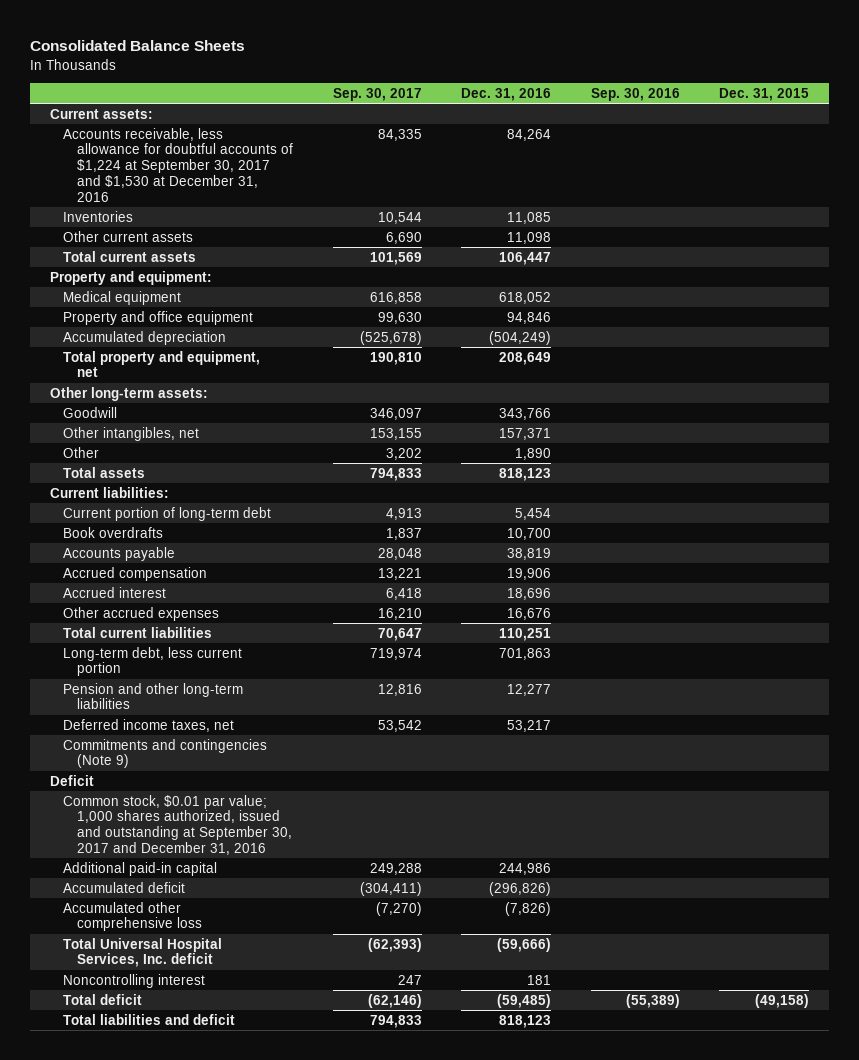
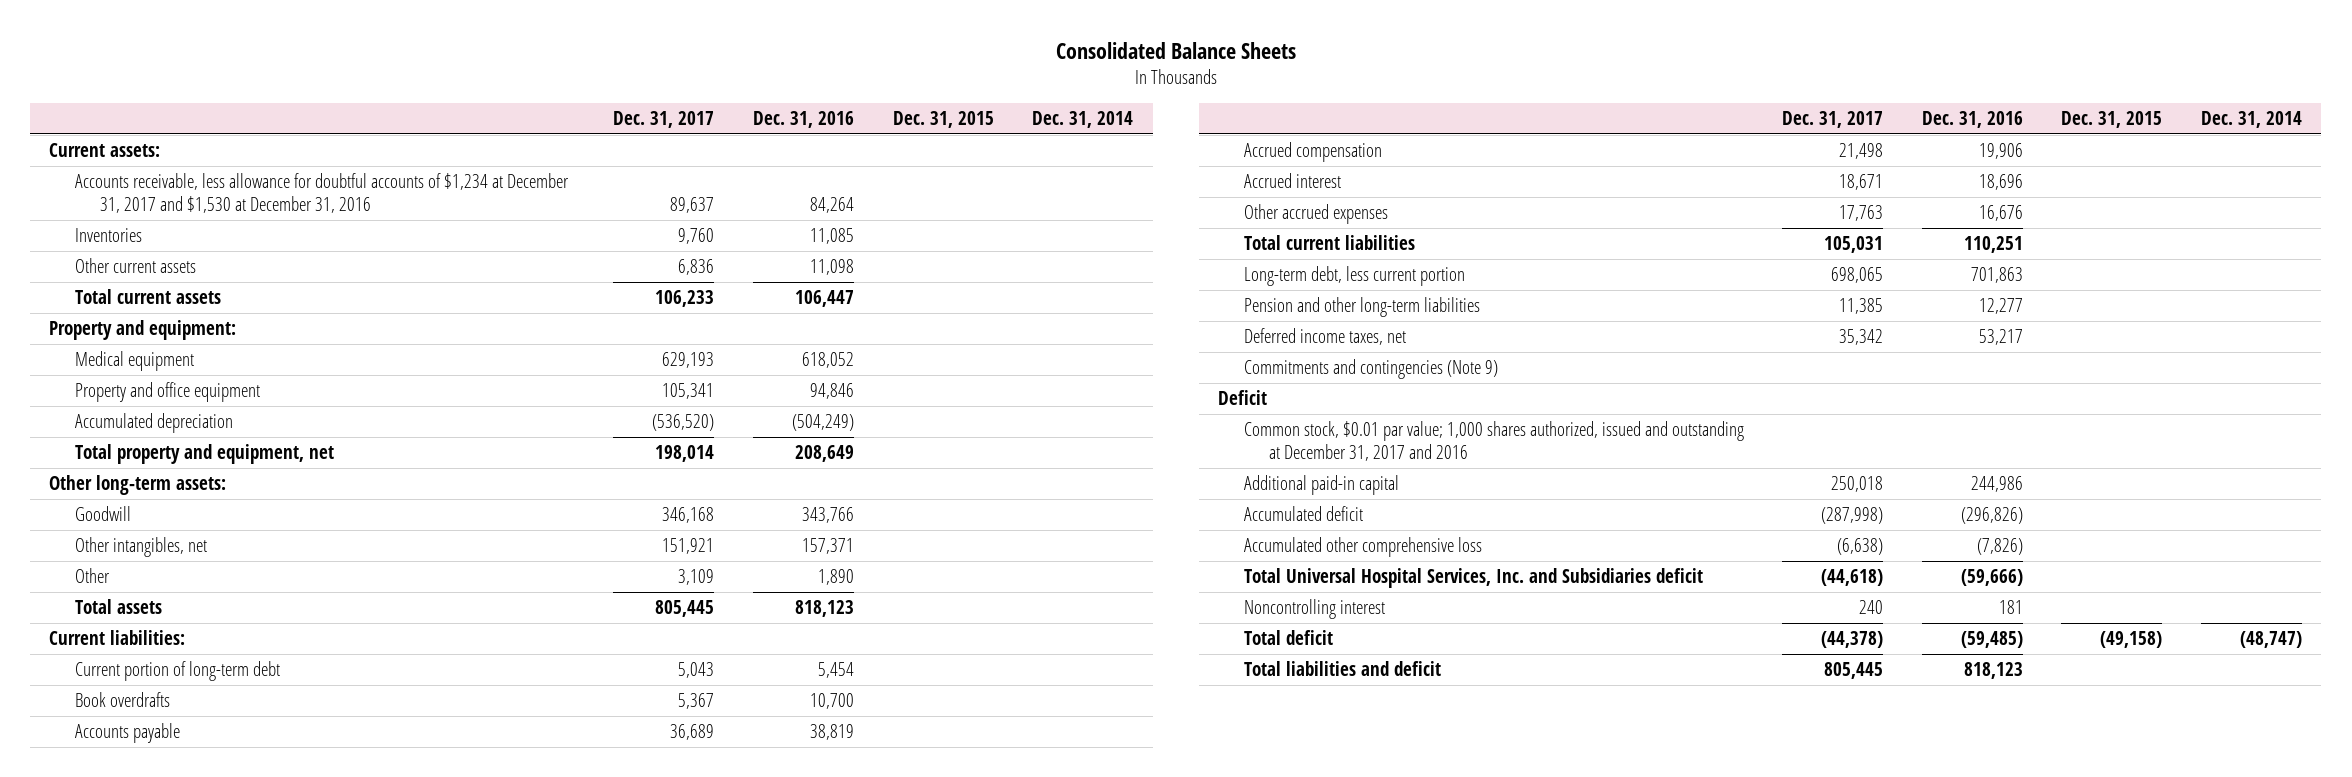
[332,87,422,101] Sep. 30, 2017 -> none
[590,87,680,101] Sep. 30, 2016 -> none
none -> [613,110,715,128] Dec. 31, 2017
none -> [1032,110,1134,128] Dec. 31, 2014
[63,127,294,202] Accounts receivable, less allowance for doubtful accounts of $1,224 at September 30, 2017 and $1,530 at December 31, 2016 -> [74,173,569,214] Accounts receivable, less allowance for doubtful accounts of $1,234 at December 31, 2017 and $1,530 at December 31, 2016
[63,794,293,855] Common stock, $0.01 par value; 1,000 shares authorized, issued and outstanding at September 30, 2017 and December 31, 2016 -> [1243,421,1744,462] Common stock, $0.01 par value; 1,000 shares authorized, issued and outstanding at December 31, 2017 and 2016
[63,937,223,968] Total Universal Hospital Services, Inc. deficit -> [1243,568,1703,589] Total Universal Hospital Services, Inc. and Subsidiaries deficit

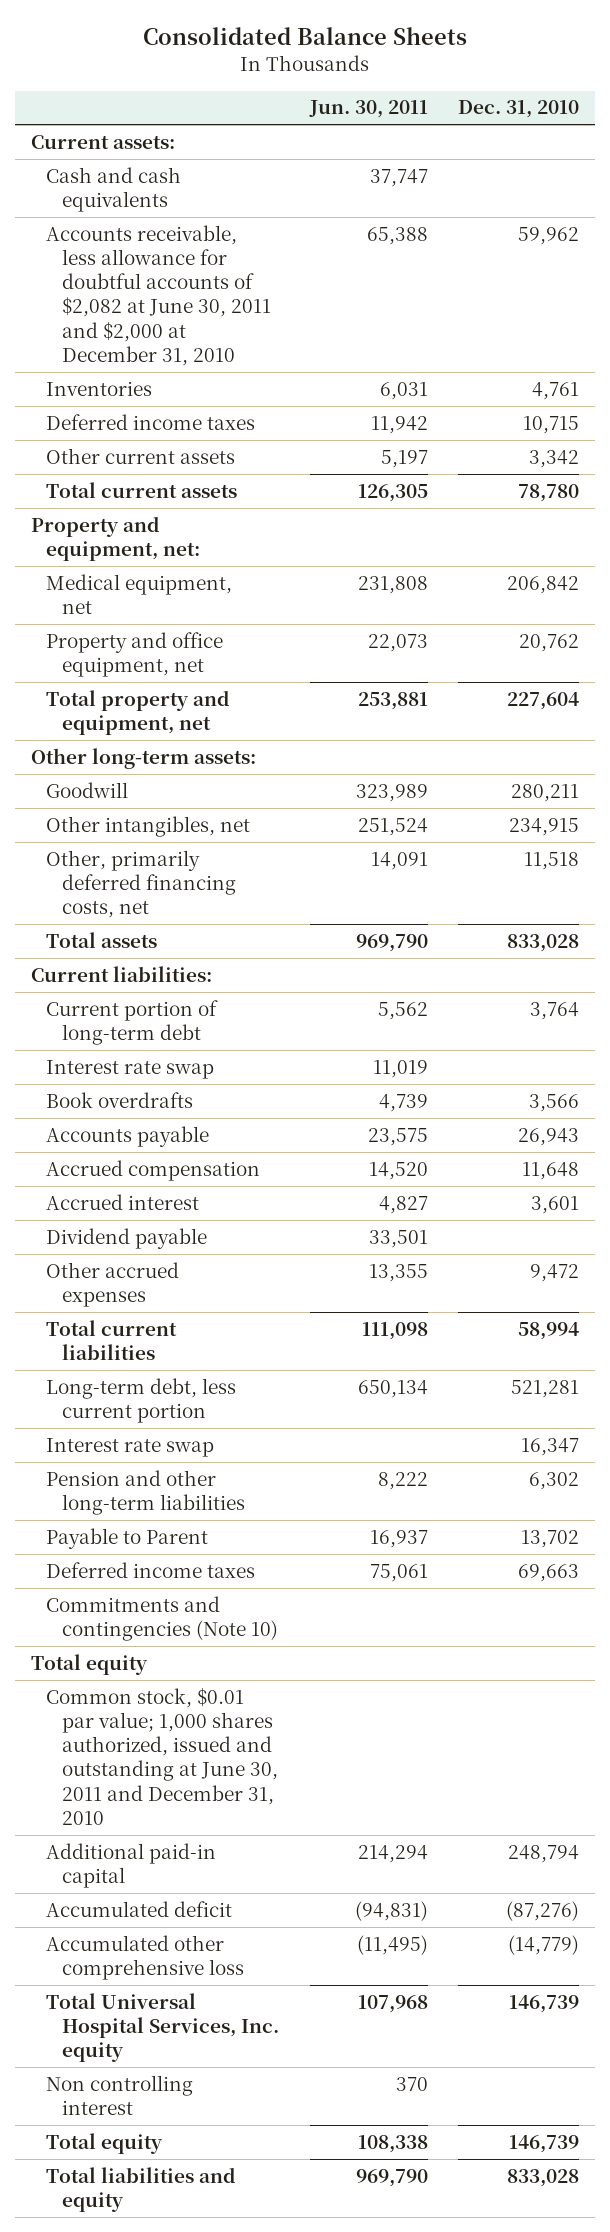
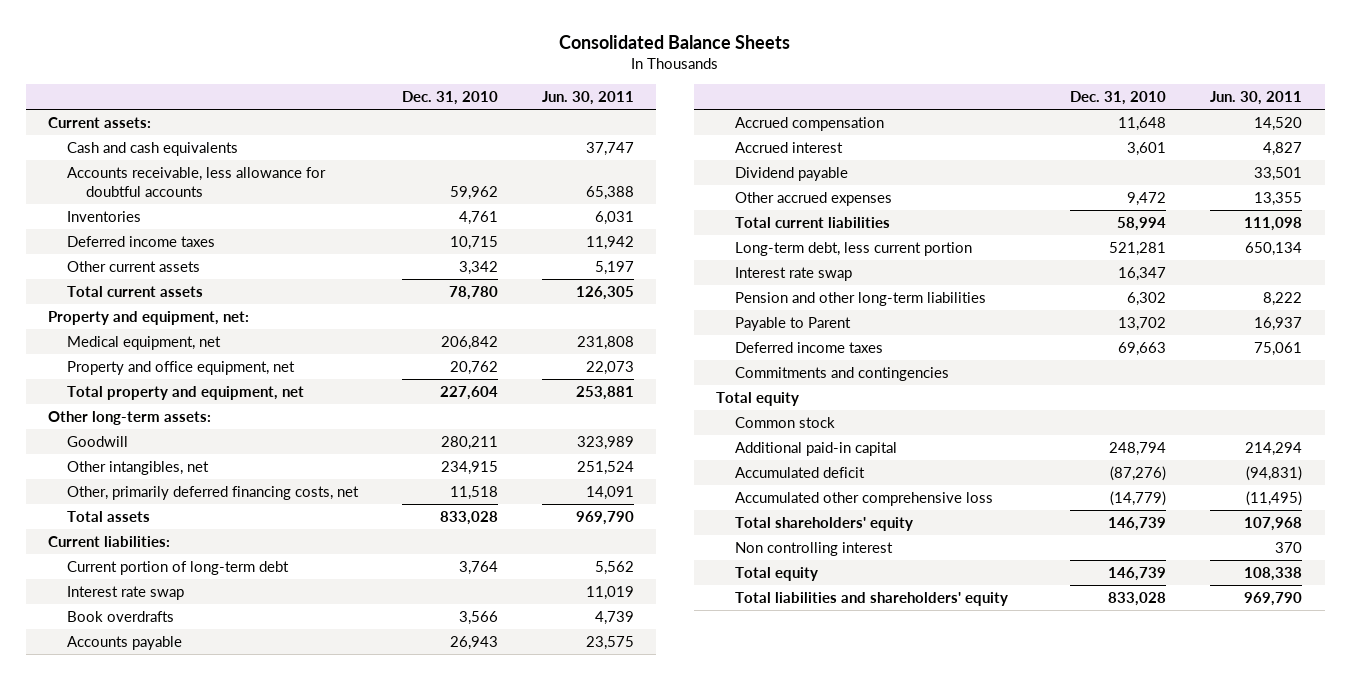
[46,224,272,366] Accounts receivable, less allowance for doubtful accounts of $2,082 at June 30, 2011 and $2,000 at December 31, 2010 -> [66,166,326,197] Accounts receivable, less allowance for doubtful accounts
[46,1595,279,1642] Commitments and contingencies (Note 10) -> [735,366,950,381] Commitments and contingencies
[46,1687,279,1825] Common stock, $0.01 par value; 1,000 shares authorized, issued and outstanding at June 30, 2011 and December 31, 2010 -> [735,416,836,428] Common stock
[46,1992,280,2063] Total Universal Hospital Services, Inc. equity -> [735,516,914,531] Total shareholders' equity
[46,2166,237,2213] Total liabilities and equity -> [735,591,1009,606] Total liabilities and shareholders' equity

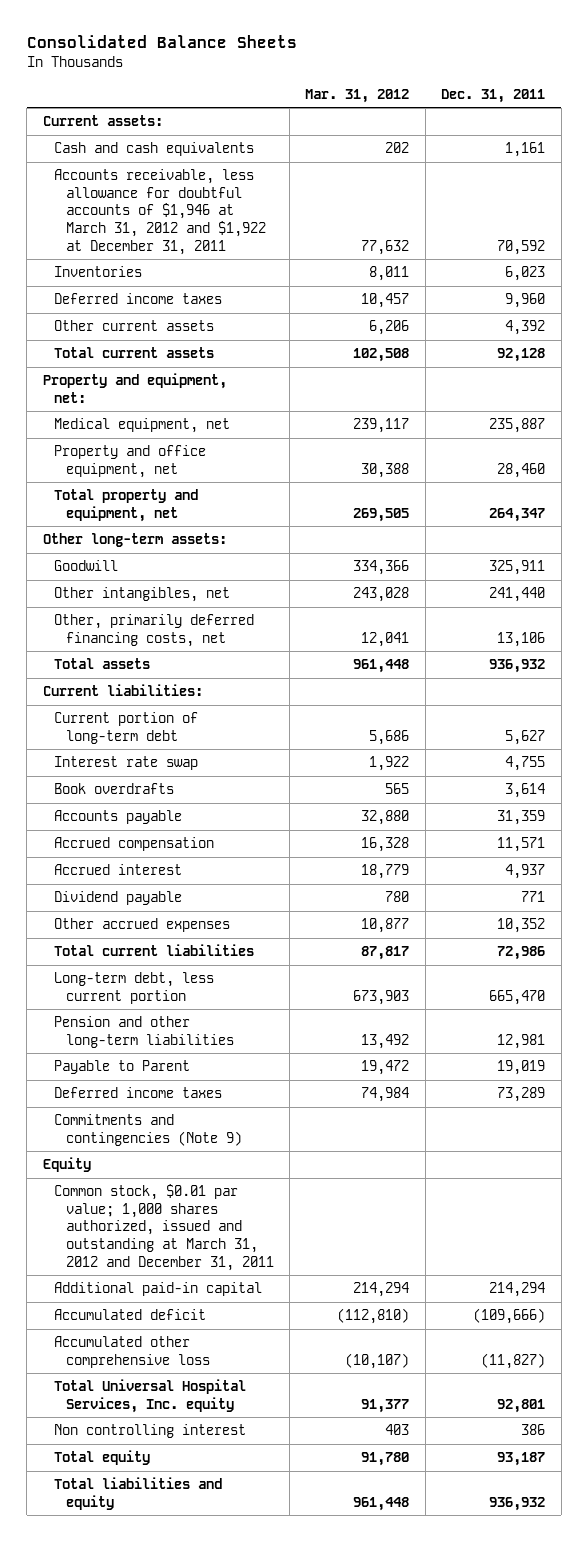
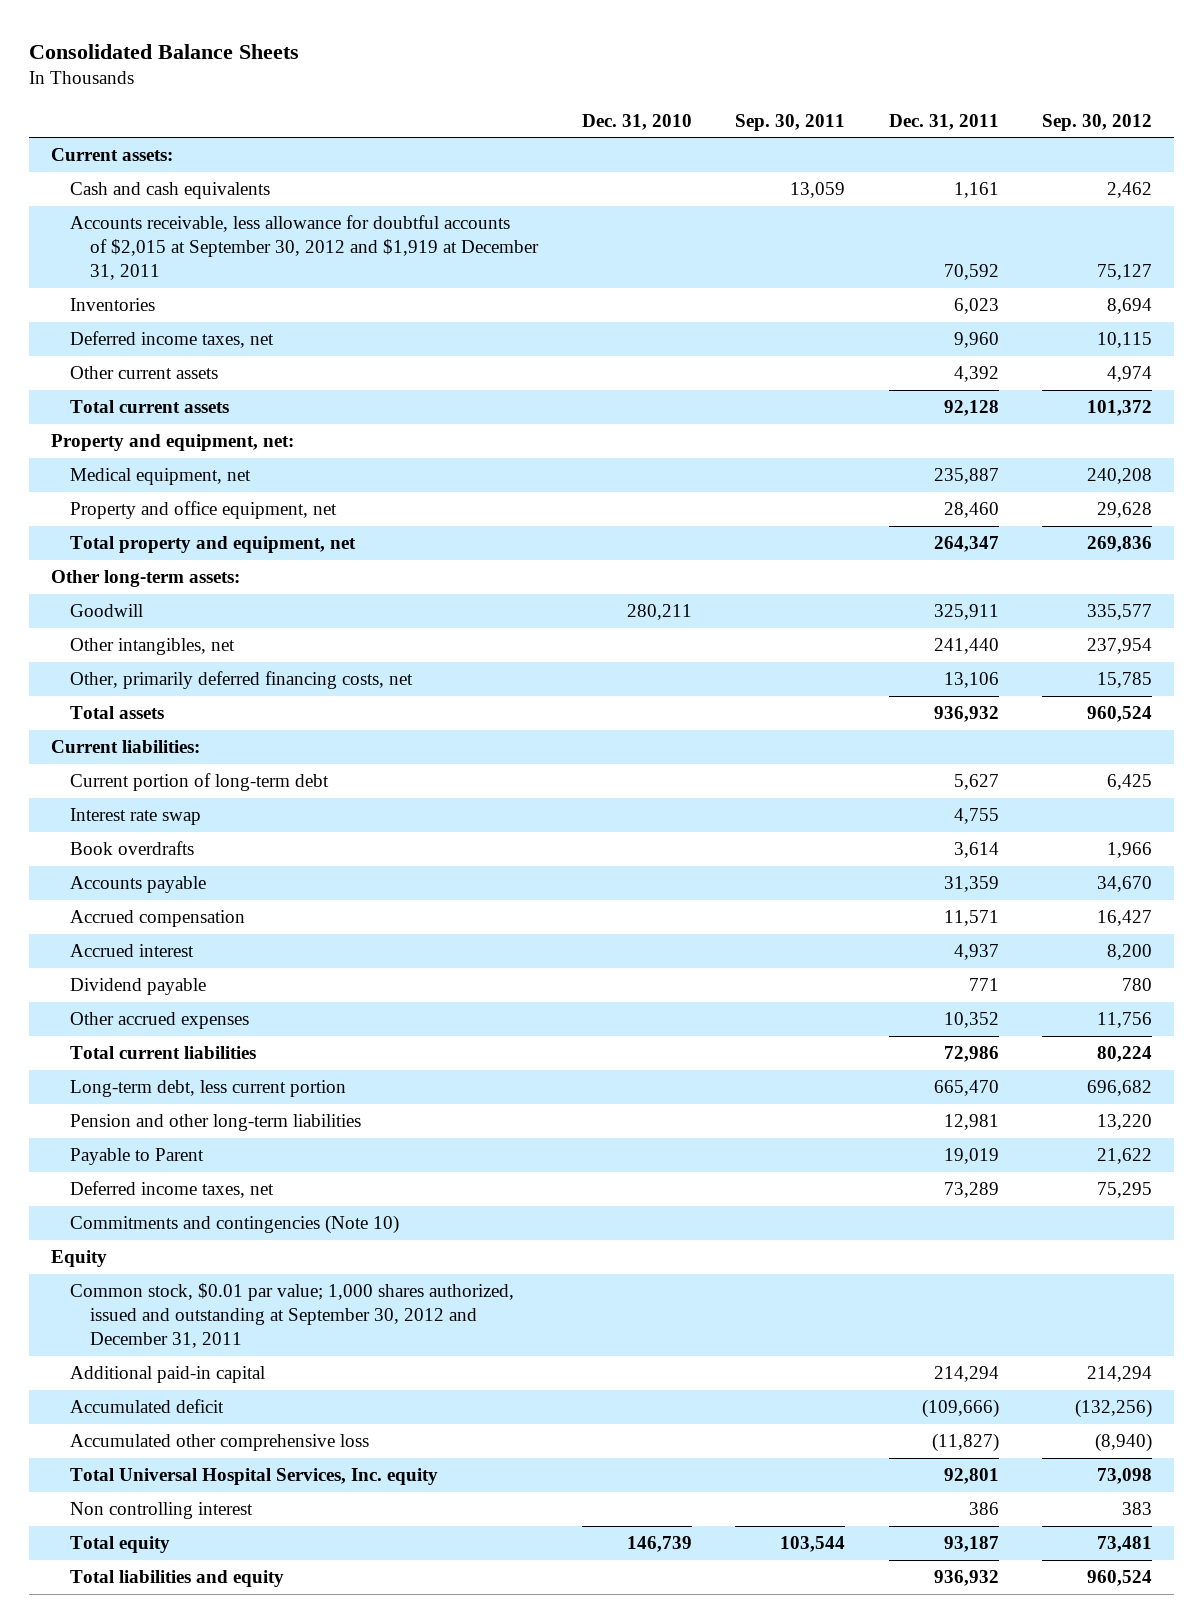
[305,88,410,103] Mar. 31, 2012 -> none
none -> [581,113,692,130] Dec. 31, 2010
none -> [735,113,846,131] Sep. 30, 2011
none -> [1042,113,1153,131] Sep. 30, 2012
[54,169,266,255] Accounts receivable, less allowance for doubtful accounts of $1,946 at March 31, 2012 and $1,922 at December 31, 2011 -> [70,214,540,281] Accounts receivable, less allowance for doubtful accounts of $2,015 at September 30, 2012 and $1,919 at December 31, 2011
[54,293,223,305] Deferred income taxes -> [70,330,275,348] Deferred income taxes, net
[54,1087,223,1099] Deferred income taxes -> [70,1180,275,1198] Deferred income taxes, net
[54,1114,242,1146] Commitments and contingencies (Note 9) -> [70,1214,400,1234] Commitments and contingencies (Note 10)
[54,1184,274,1271] Common stock, $0.01 par value; 1,000 shares authorized, issued and outstanding at March 31, 2012 and December 31, 2011 -> [70,1282,515,1349] Common stock, $0.01 par value; 1,000 shares authorized, issued and outstanding at September 30, 2012 and December 31, 2011

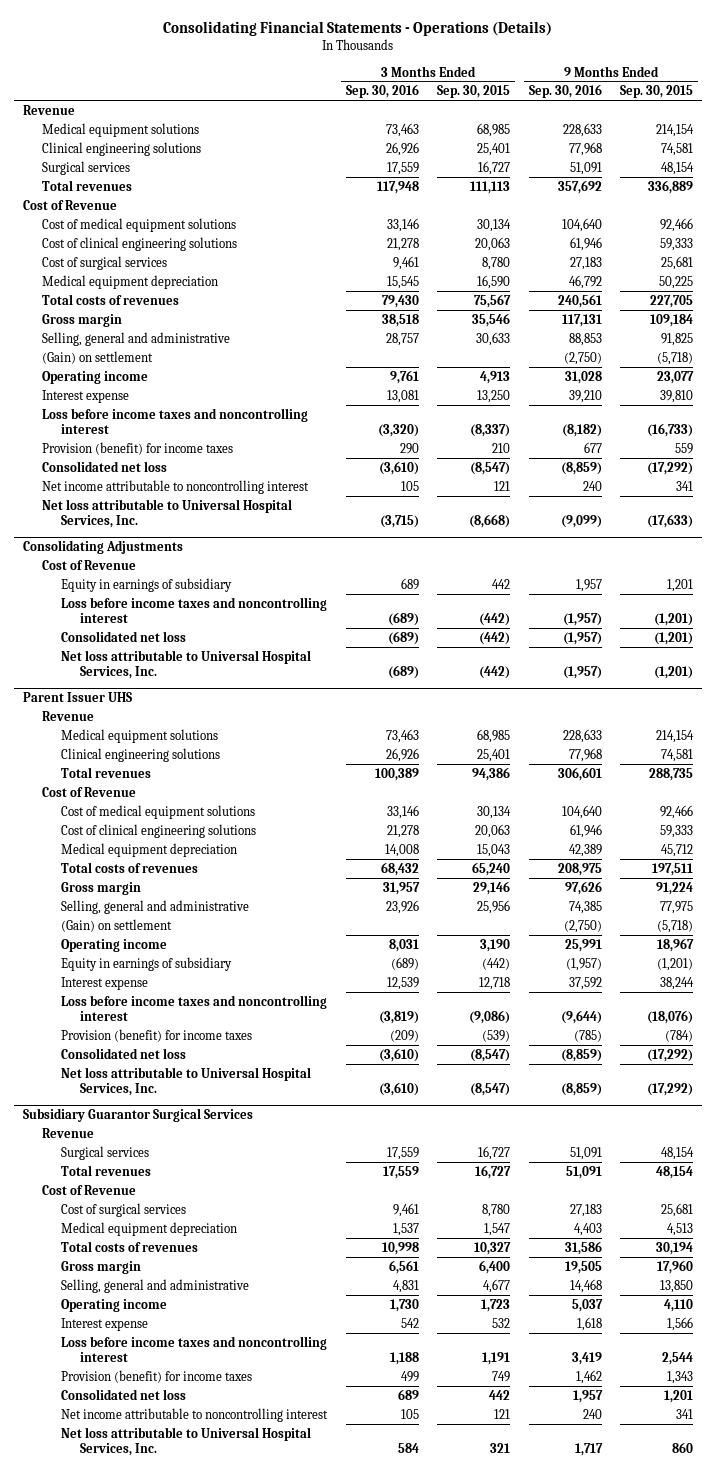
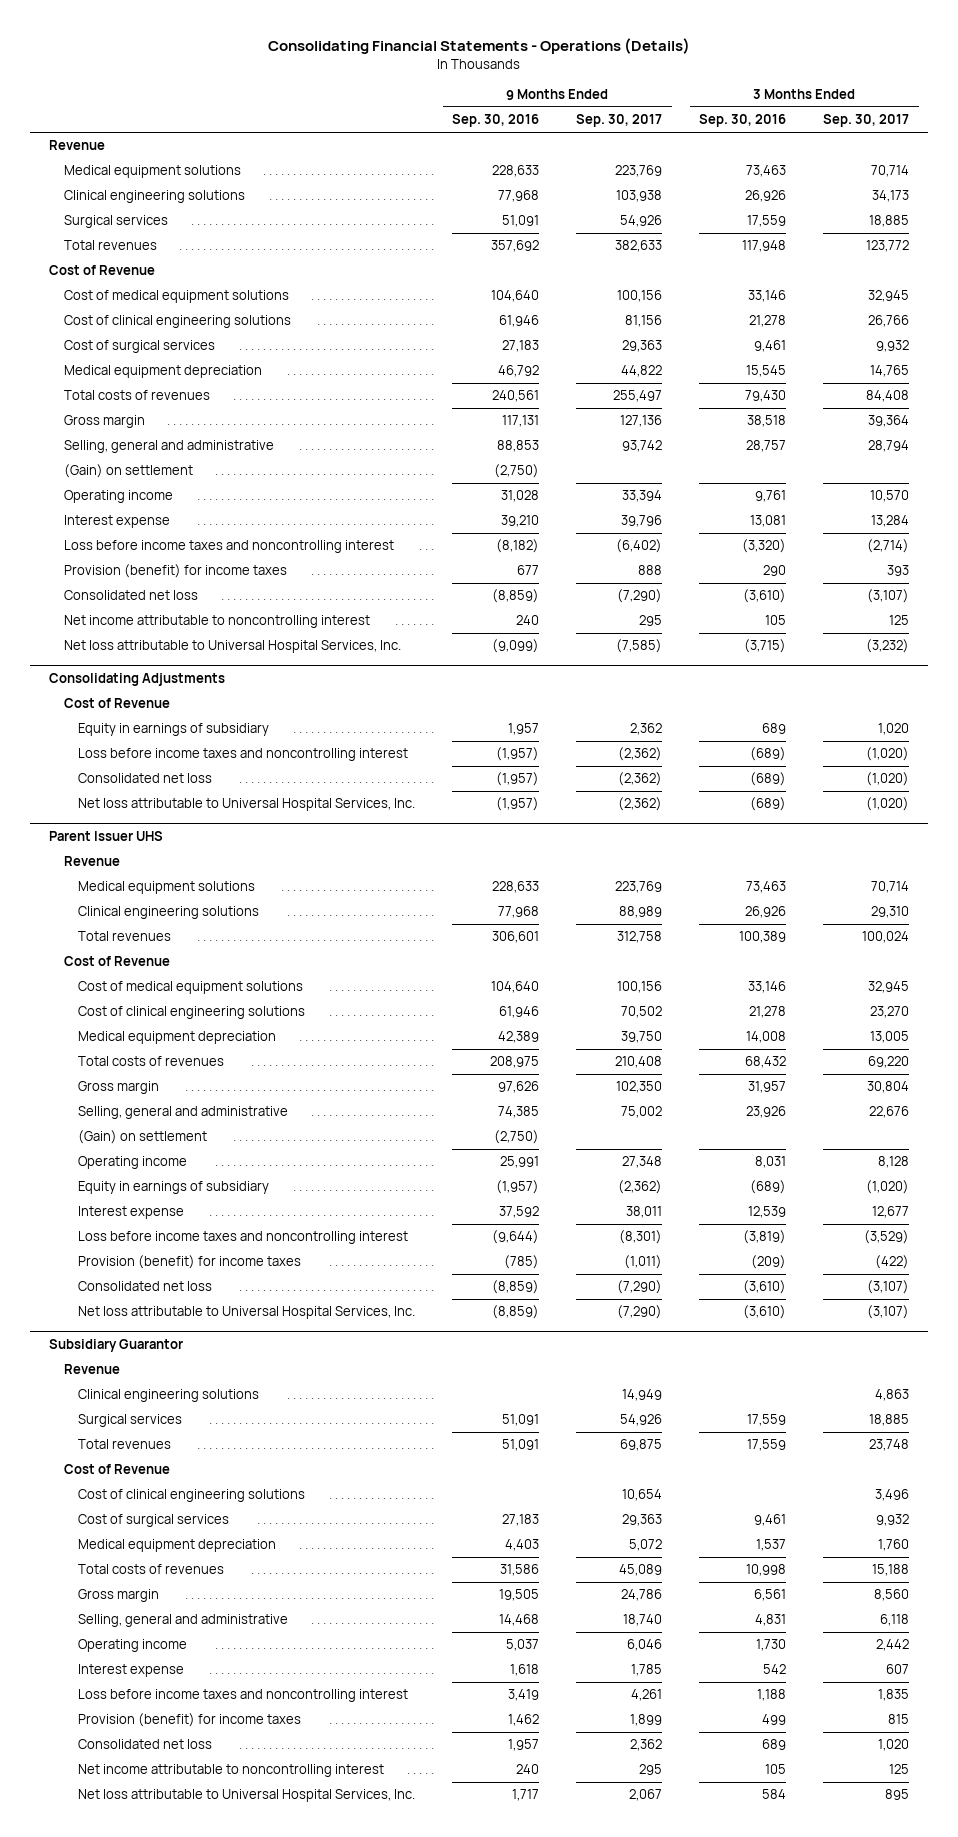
[437,85,511,99] Sep. 30, 2015 -> none
[619,85,693,99] Sep. 30, 2015 -> none
none -> [576,114,663,128] Sep. 30, 2017
none -> [823,114,910,128] Sep. 30, 2017
[22,1108,253,1123] Subsidiary Guarantor Surgical Services -> [48,1339,183,1353] Subsidiary Guarantor
none -> [78,1389,260,1403] Clinical engineering solutions
none -> [78,1489,306,1503] Cost of clinical engineering solutions

